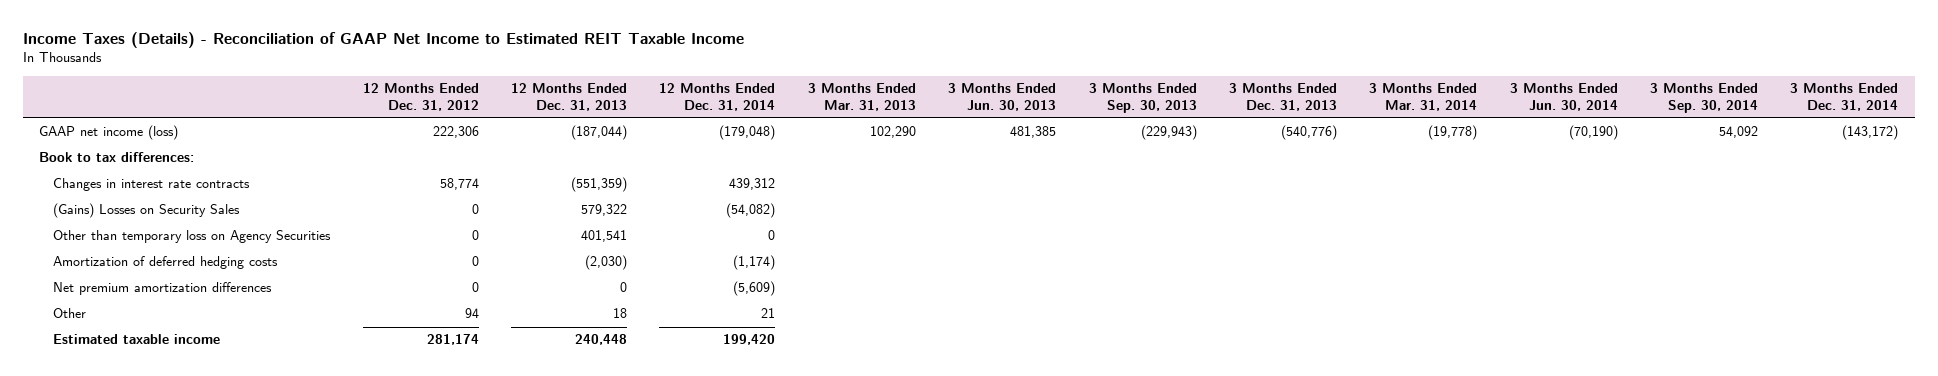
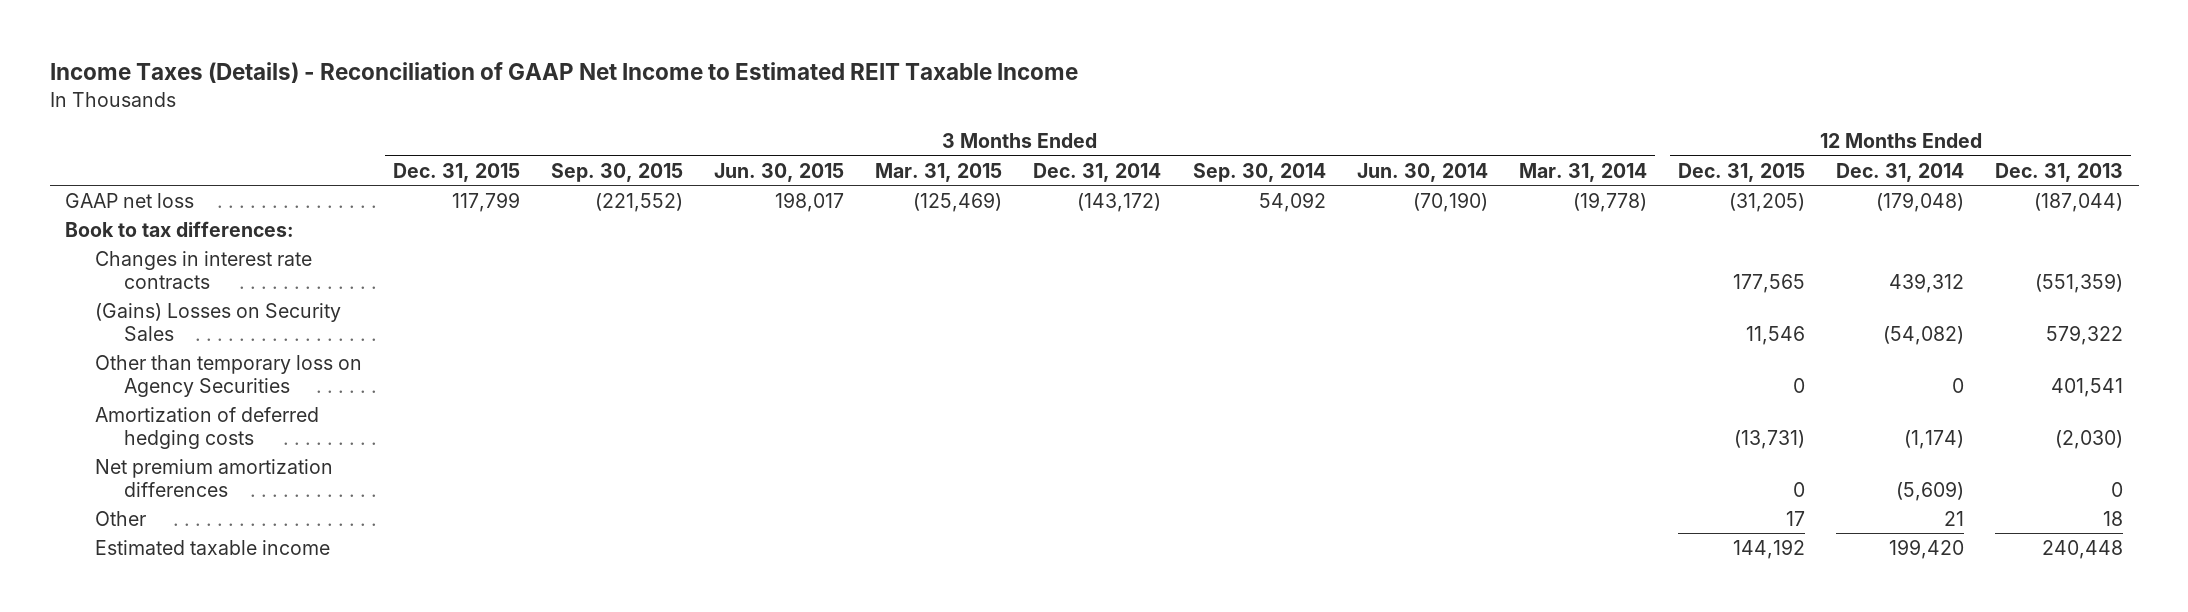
[362,83,479,111] 12 Months Ended Dec. 31, 2012 -> none
[807,83,916,111] 3 Months Ended Mar. 31, 2013 -> none
[948,83,1057,111] 3 Months Ended Jun. 30, 2013 -> none
[1088,83,1197,113] 3 Months Ended Sep. 30, 2013 -> none
[1228,83,1337,111] 3 Months Ended Dec. 31, 2013 -> none
none -> [392,162,520,182] Dec. 31, 2015
none -> [550,162,683,182] Sep. 30, 2015
none -> [714,162,845,182] Jun. 30, 2015
none -> [875,162,1003,182] Mar. 31, 2015
none -> [1678,162,1806,182] Dec. 31, 2015
[39,125,179,141] GAAP net income (loss) -> [65,192,195,208] GAAP net loss

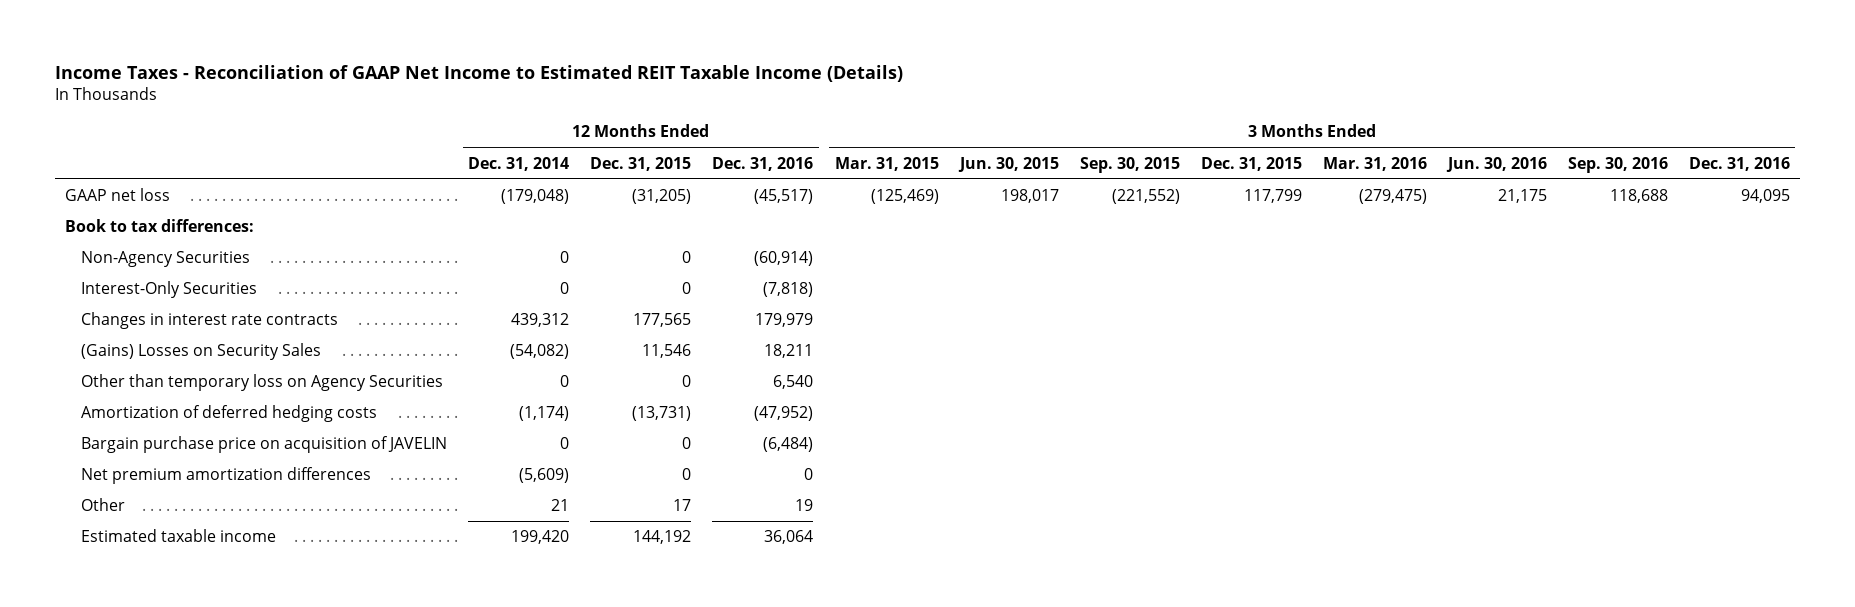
[49,62,1078,84] Income Taxes (Details) - Reconciliation of GAAP Net Income to Estimated REIT Taxable Income -> [54,65,903,83] Income Taxes - Reconciliation of GAAP Net Income to Estimated REIT Taxable Income (Details)
[1033,162,1162,182] Dec. 31, 2014 -> none
[1192,162,1326,182] Sep. 30, 2014 -> none
[1356,162,1488,182] Jun. 30, 2014 -> none
[1518,162,1647,182] Mar. 31, 2014 -> none
[1995,162,2124,182] Dec. 31, 2013 -> none
none -> [712,156,814,171] Dec. 31, 2016
none -> [1322,156,1427,171] Mar. 31, 2016
none -> [1445,156,1547,172] Jun. 30, 2016
none -> [1567,156,1668,173] Sep. 30, 2016
none -> [1688,156,1790,171] Dec. 31, 2016
none -> [81,251,251,268] Non-Agency Securities
none -> [81,281,258,299] Interest-Only Securities
none -> [81,436,448,454] Bargain purchase price on acquisition of JAVELIN

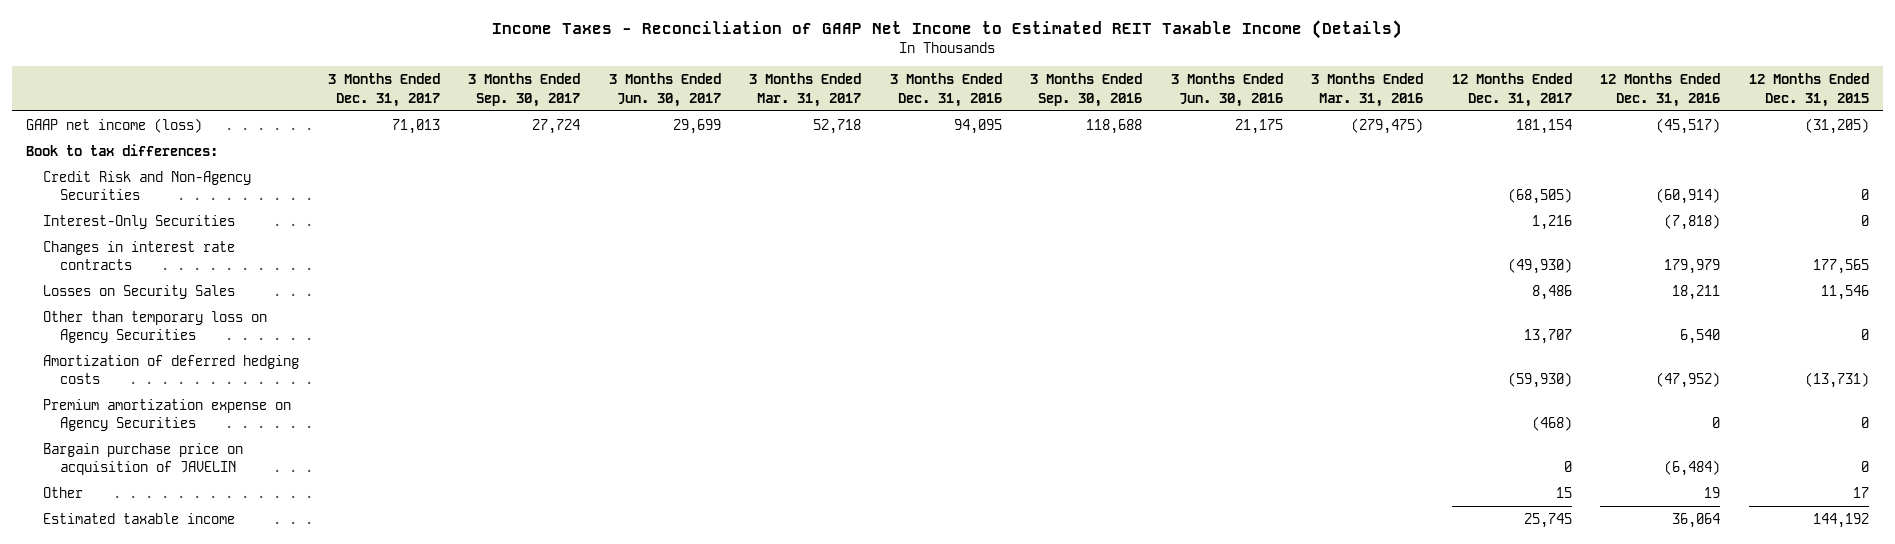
[468,156,570,171] Dec. 31, 2014 -> none
[834,156,939,171] Mar. 31, 2015 -> none
[957,156,1059,172] Jun. 30, 2015 -> none
[1079,156,1180,173] Sep. 30, 2015 -> none
[1200,156,1302,171] Dec. 31, 2015 -> none
none -> [327,73,440,107] 3 Months Ended Dec. 31, 2017
none -> [468,73,581,107] 3 Months Ended Sep. 30, 2017
none -> [608,73,721,107] 3 Months Ended Jun. 30, 2017
none -> [749,73,862,107] 3 Months Ended Mar. 31, 2017
none -> [1451,73,1572,107] 12 Months Ended Dec. 31, 2017
[65,188,171,202] GAAP net loss -> [26,118,203,134] GAAP net income (loss)
[81,251,251,268] Non-Agency Securities -> [43,171,252,201] Credit Risk and Non-Agency Securities
[81,343,322,361] (Gains) Losses on Security Sales -> [43,285,236,300] Losses on Security Sales
none -> [43,399,292,432] Premium amortization expense on Agency Securities
[81,467,372,485] Net premium amortization differences -> none

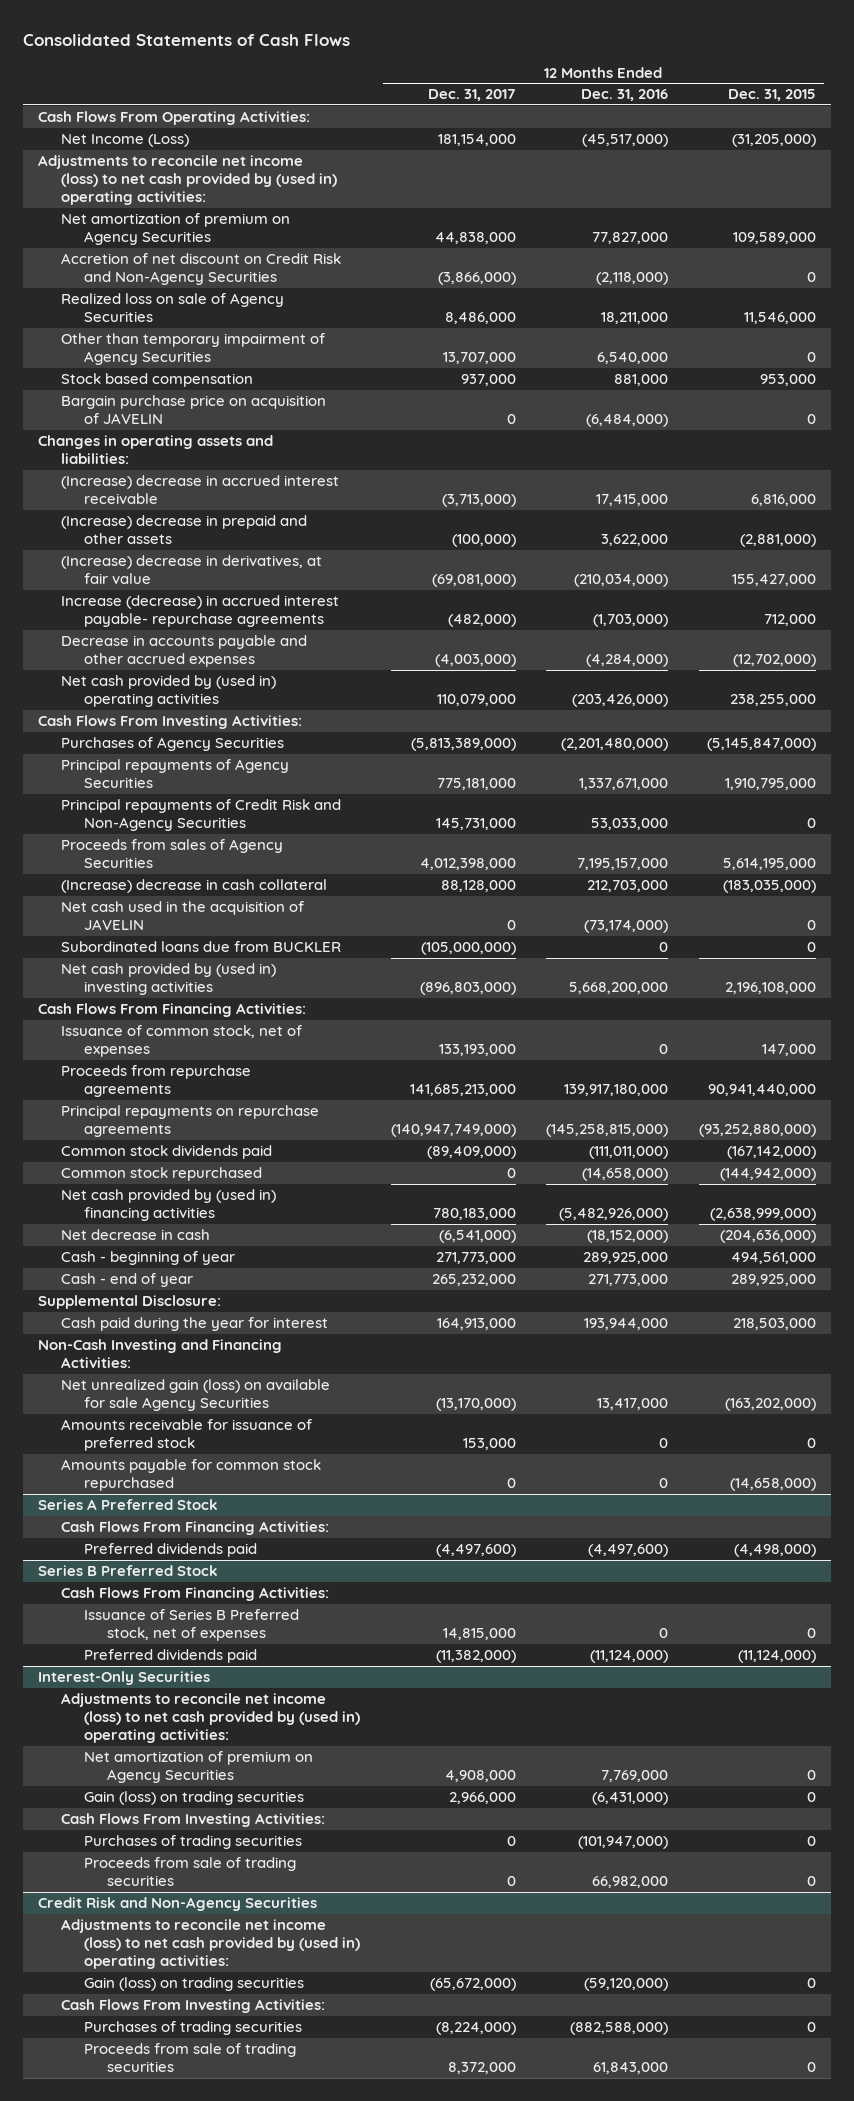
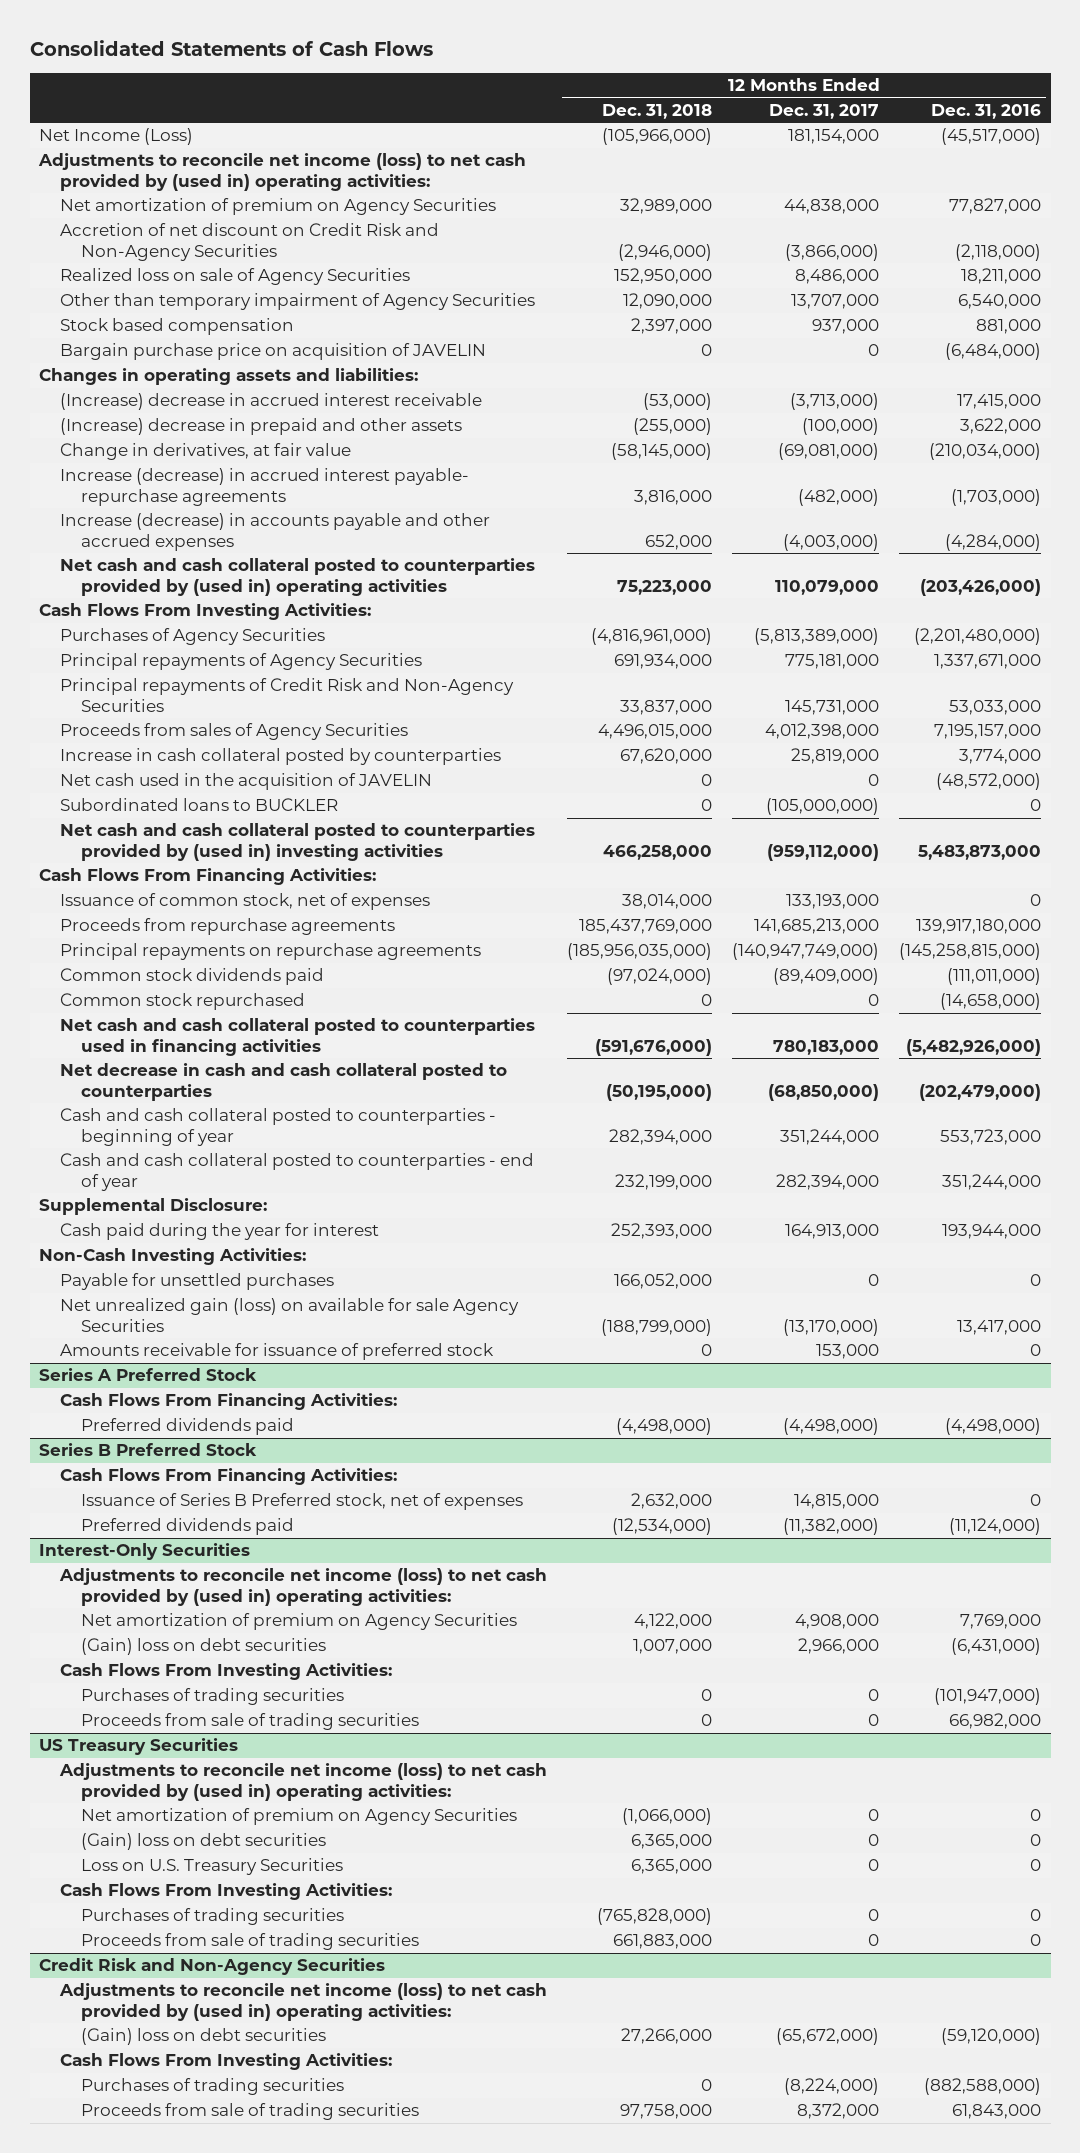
[727,89,816,102] Dec. 31, 2015 -> none
none -> [602,104,713,120] Dec. 31, 2018
[38,111,311,126] Cash Flows From Operating Activities: -> none
[61,555,323,585] (Increase) decrease in derivatives, at fair value -> [60,443,352,461] Change in derivatives, at fair value
[61,635,308,668] Decrease in accounts payable and other accrued expenses -> [60,513,491,552] Increase (decrease) in accounts payable and other accrued expenses
[61,675,277,708] Net cash provided by (used in) operating activities -> [60,558,536,597] Net cash and cash collateral posted to counterparties provided by (used in) operating activities
[61,879,328,894] (Increase) decrease in cash collateral -> [60,748,502,766] Increase in cash collateral posted by counterparties
[440,880,516,893] 88,128,000 -> [790,748,879,765] 25,819,000
[587,880,669,893] 212,703,000 -> [958,749,1041,765] 3,774,000
[584,920,669,934] (73,174,000) -> [935,773,1041,791] (48,572,000)
[61,941,342,953] Subordinated loans due from BUCKLER -> [60,798,339,812] Subordinated loans to BUCKLER
[61,963,277,996] Net cash provided by (used in) investing activities -> [60,823,536,862] Net cash and cash collateral posted to counterparties provided by (used in) investing activities
[419,982,516,996] (896,803,000) -> [766,844,879,862] (959,112,000)
[569,982,669,995] 5,668,200,000 -> [917,845,1041,861] 5,483,873,000
[61,1229,211,1241] Net decrease in cash -> none
[61,1251,236,1266] Cash - beginning of year -> none
[61,1273,194,1288] Cash - end of year -> none
[61,1189,277,1222] Net cash provided by (used in) financing activities -> [60,1018,536,1057] Net cash and cash collateral posted to counterparties used in financing activities
none -> [60,1063,508,1102] Net decrease in cash and cash collateral posted to counterparties
none -> [60,1108,497,1147] Cash and cash collateral posted to counterparties - beginning of year
none -> [60,1153,535,1192] Cash and cash collateral posted to counterparties - end of year
[38,1339,283,1369] Non-Cash Investing and Financing Activities: -> [39,1248,307,1266] Non-Cash Investing Activities:
none -> [60,1273,335,1291] Payable for unsettled purchases
[61,1459,322,1492] Amounts payable for common stock repurchased -> none
[435,1544,516,1558] (4,497,600) -> [782,1418,879,1436] (4,498,000)
[588,1544,669,1558] (4,497,600) -> [944,1418,1041,1436] (4,498,000)
[84,1791,305,1806] Gain (loss) on trading securities -> [81,1638,327,1656] (Gain) loss on debt securities
none -> [39,1738,239,1756] US Treasury Securities
none -> [59,1763,548,1802] Adjustments to reconcile net income (loss) to net cash provided by (used in) operating activities:
none -> [81,1808,518,1826] Net amortization of premium on Agency Securities
none -> [81,1833,327,1851] (Gain) loss on debt securities
none -> [81,1858,344,1876] Loss on U.S. Treasury Securities
none -> [60,1883,393,1901] Cash Flows From Investing Activities:
none -> [81,1908,345,1926] Purchases of trading securities
none -> [81,1933,420,1951] Proceeds from sale of trading securities
[84,1977,305,1992] Gain (loss) on trading securities -> [81,2028,327,2046] (Gain) loss on debt securities

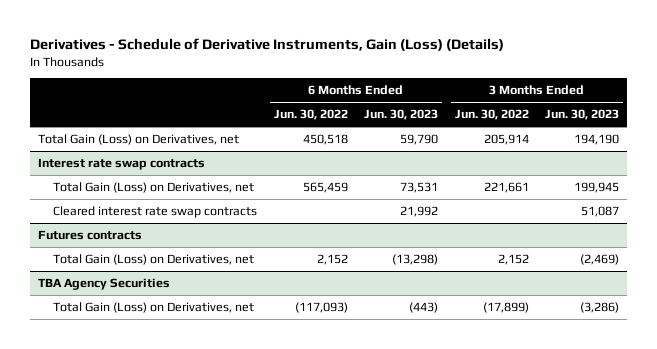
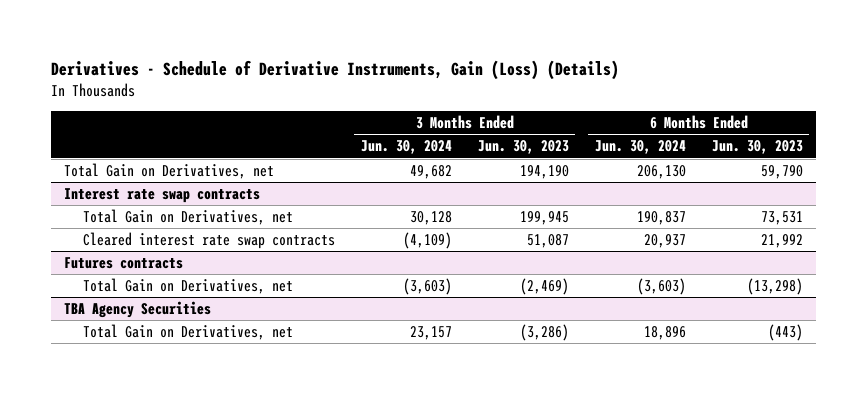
[273,109,348,121] Jun. 30, 2022 -> none
[454,109,529,121] Jun. 30, 2022 -> none
none -> [360,140,452,155] Jun. 30, 2024
none -> [594,140,686,155] Jun. 30, 2024
[37,134,239,146] Total Gain (Loss) on Derivatives, net -> [64,163,275,180] Total Gain on Derivatives, net
[53,182,255,194] Total Gain (Loss) on Derivatives, net -> [82,209,293,226] Total Gain on Derivatives, net
[53,254,255,266] Total Gain (Loss) on Derivatives, net -> [82,278,293,295] Total Gain on Derivatives, net
[53,302,255,314] Total Gain (Loss) on Derivatives, net -> [82,324,293,341] Total Gain on Derivatives, net

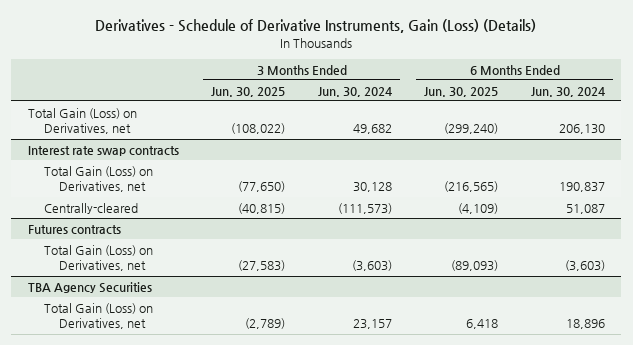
[477,140,569,155] Jun. 30, 2023 -> none
[711,140,803,155] Jun. 30, 2023 -> none
none -> [211,86,286,97] Jun. 30, 2025
none -> [424,86,499,97] Jun. 30, 2025
[64,163,275,180] Total Gain on Derivatives, net -> [27,107,137,135] Total Gain (Loss) on Derivatives, net
[82,232,335,250] Cleared interest rate swap contracts -> none
[82,209,293,226] Total Gain on Derivatives, net -> [43,165,153,193] Total Gain (Loss) on Derivatives, net
none -> [43,202,138,214] Centrally-cleared
[82,278,293,295] Total Gain on Derivatives, net -> [43,244,153,272] Total Gain (Loss) on Derivatives, net
[82,324,293,341] Total Gain on Derivatives, net -> [43,302,153,330] Total Gain (Loss) on Derivatives, net

